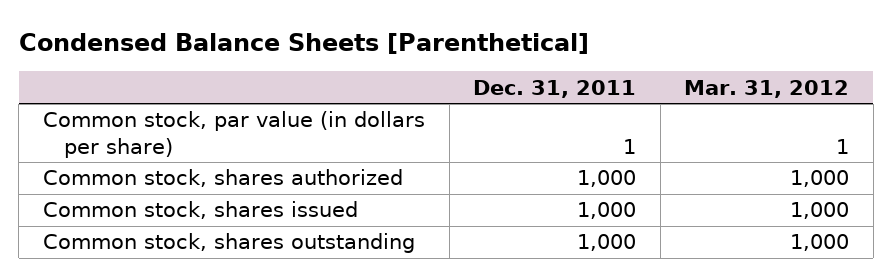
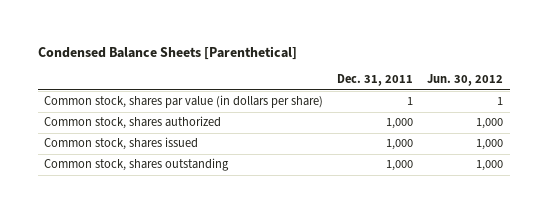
[684,79,850,98] Mar. 31, 2012 -> none
none -> [427,74,504,87] Jun. 30, 2012
[42,111,425,158] Common stock, par value (in dollars per share) -> [44,95,324,109] Common stock, shares par value (in dollars per share)

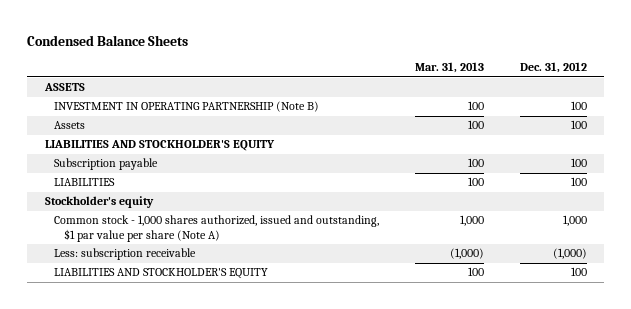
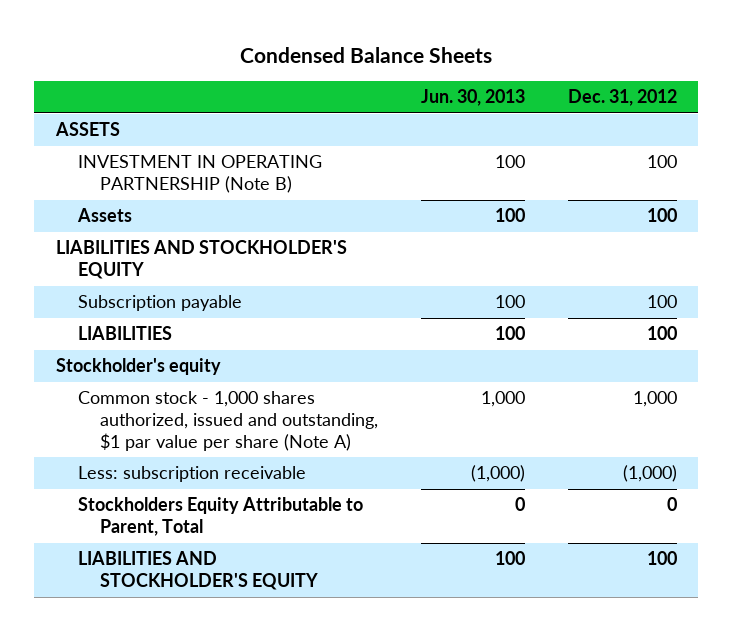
[414,62,484,74] Mar. 31, 2013 -> none
none -> [421,89,526,107] Jun. 30, 2013
none -> [78,497,364,537] Stockholders Equity Attributable to Parent, Total

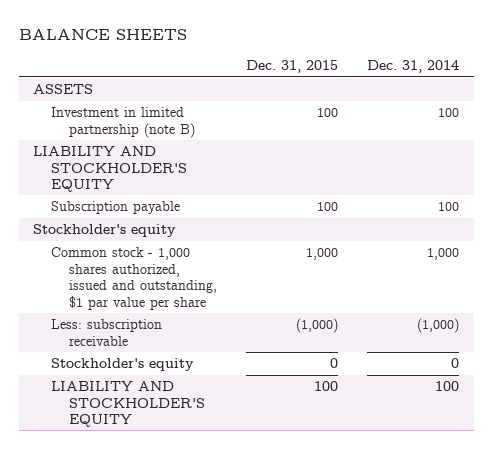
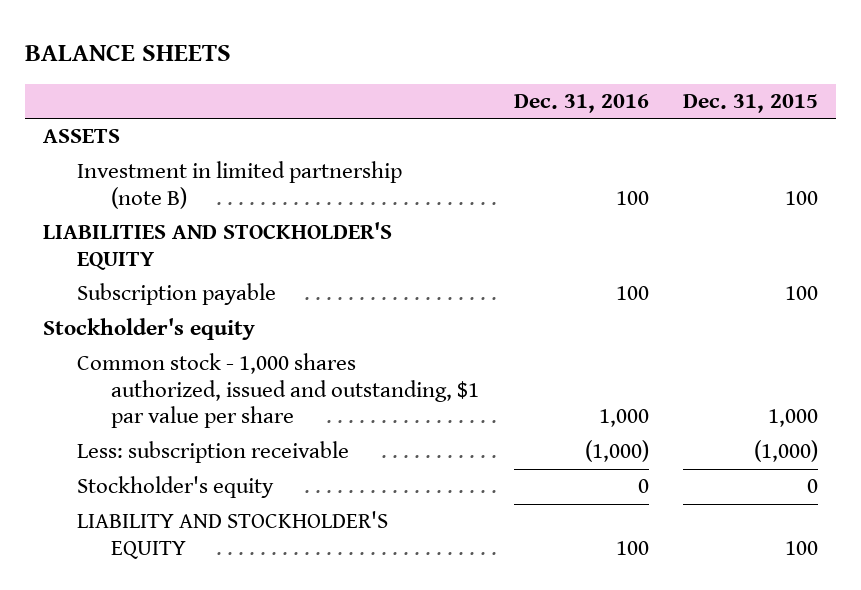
[367,60,460,74] Dec. 31, 2014 -> none
none -> [513,93,649,113] Dec. 31, 2016
[33,146,188,193] LIABILITY AND STOCKHOLDER'S EQUITY -> [42,222,392,270] LIABILITIES AND STOCKHOLDER'S EQUITY

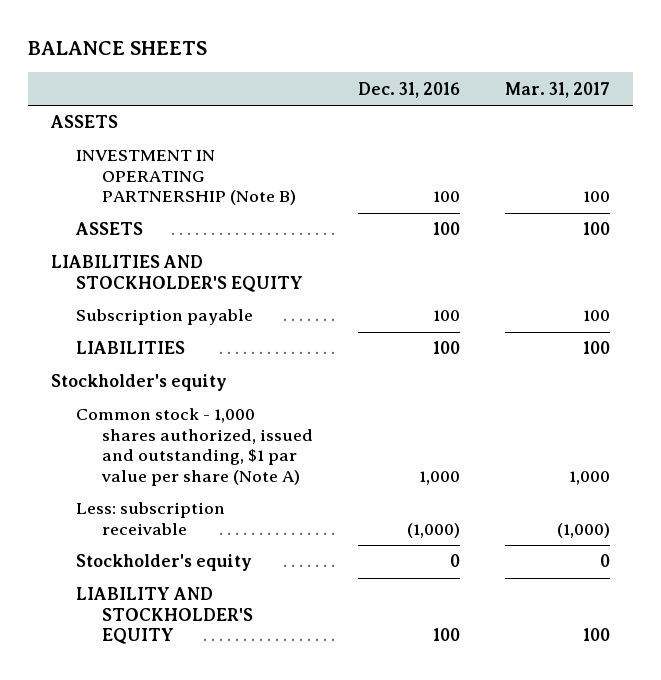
[683,93,819,113] Dec. 31, 2015 -> none
none -> [505,81,611,98] Mar. 31, 2017
[77,161,403,209] Investment in limited partnership (note B) -> [76,150,296,206] INVESTMENT IN OPERATING PARTNERSHIP (Note B)
none -> [75,222,144,236] ASSETS
none -> [76,341,186,355] LIABILITIES
[77,353,480,429] Common stock - 1,000 shares authorized, issued and outstanding, $1 par value per share -> [76,408,313,486] Common stock - 1,000 shares authorized, issued and outstanding, $1 par value per share (Note A)

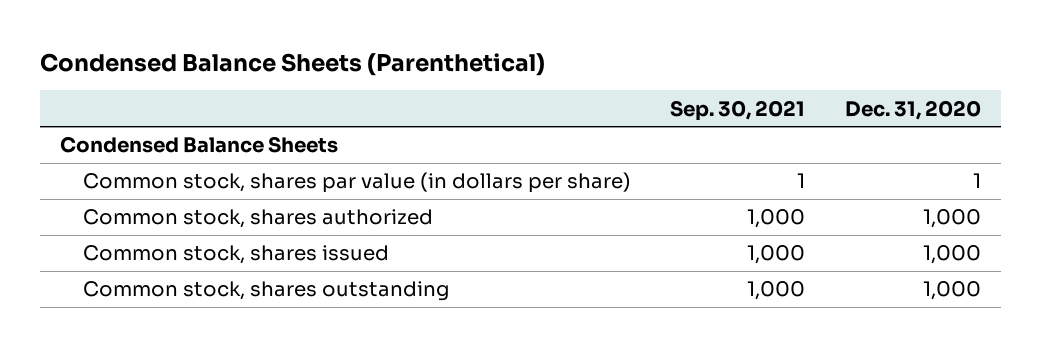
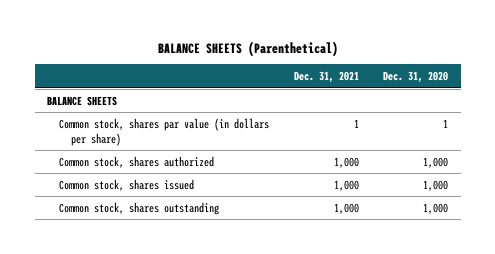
[39,52,545,76] Condensed Balance Sheets (Parenthetical) -> [157,40,338,57] BALANCE SHEETS (Parenthetical)
[670,99,806,121] Sep. 30, 2021 -> none
none -> [293,71,359,84] Dec. 31, 2021
[59,136,338,154] Condensed Balance Sheets -> [47,95,118,106] BALANCE SHEETS

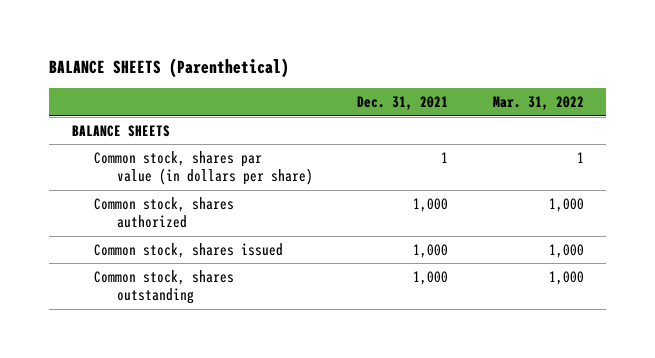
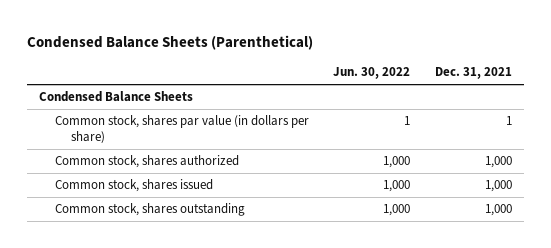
[49,57,290,78] BALANCE SHEETS (Parenthetical) -> [27,35,314,51] Condensed Balance Sheets (Parenthetical)
[492,96,584,111] Mar. 31, 2022 -> none
none -> [333,67,411,80] Jun. 30, 2022
[71,125,170,138] BALANCE SHEETS -> [39,91,194,103] Condensed Balance Sheets

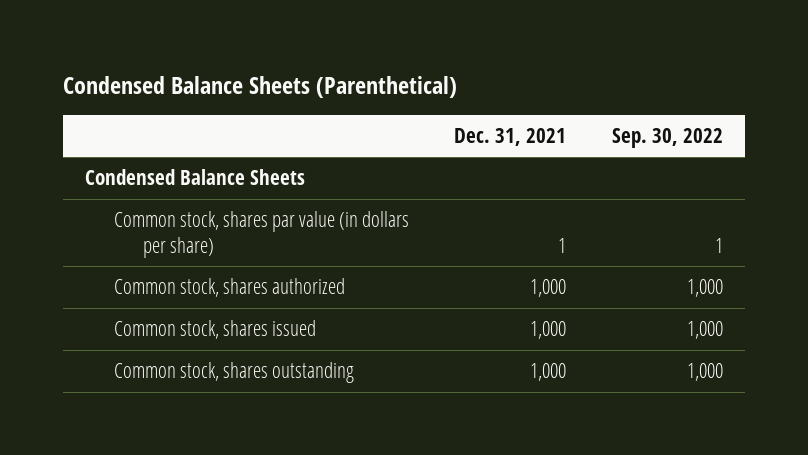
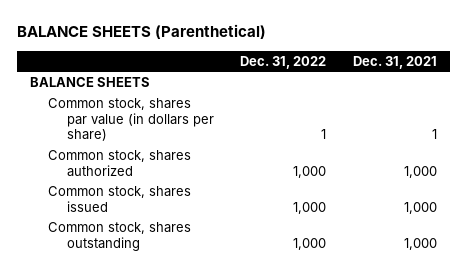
[62,76,457,99] Condensed Balance Sheets (Parenthetical) -> [16,24,266,40] BALANCE SHEETS (Parenthetical)
[611,127,723,148] Sep. 30, 2022 -> none
none -> [240,55,327,69] Dec. 31, 2022
[85,169,306,186] Condensed Balance Sheets -> [30,77,151,88] BALANCE SHEETS

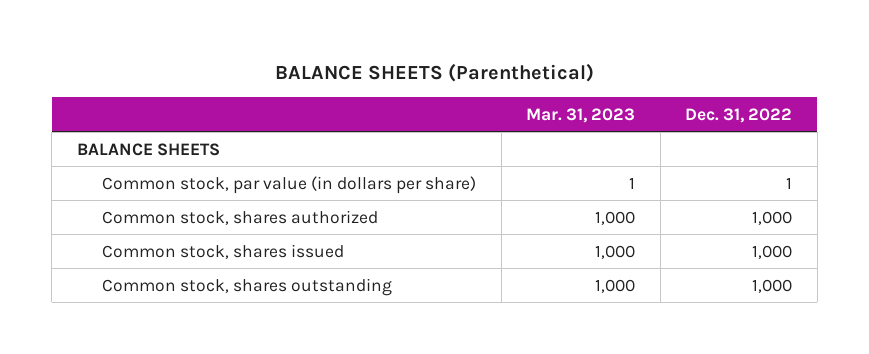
[352,55,437,69] Dec. 31, 2021 -> none
none -> [526,107,636,123] Mar. 31, 2023
[48,98,214,142] Common stock, shares par value (in dollars per share) -> [102,175,477,194] Common stock, par value (in dollars per share)

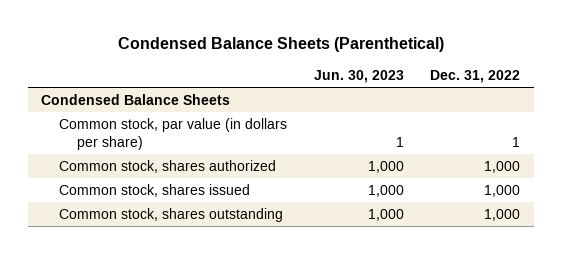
[274,63,594,83] BALANCE SHEETS (Parenthetical) -> [117,37,444,53] Condensed Balance Sheets (Parenthetical)
[526,107,636,123] Mar. 31, 2023 -> none
none -> [313,70,404,84] Jun. 30, 2023
[76,142,220,156] BALANCE SHEETS -> [40,93,230,105] Condensed Balance Sheets

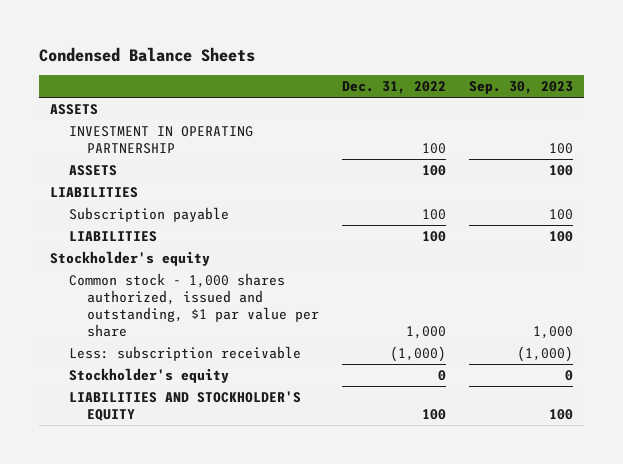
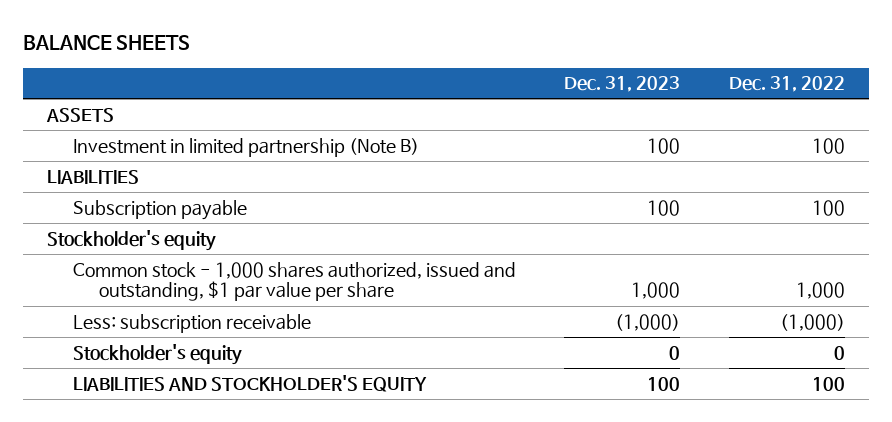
[38,46,255,62] Condensed Balance Sheets -> [22,34,190,50] BALANCE SHEETS
[468,81,573,95] Sep. 30, 2023 -> none
none -> [564,76,681,93] Dec. 31, 2023
[68,165,117,177] ASSETS -> none
[68,126,253,155] INVESTMENT IN OPERATING PARTNERSHIP -> [73,137,420,157] Investment in limited partnership (Note B)
[68,231,157,243] LIABILITIES -> none

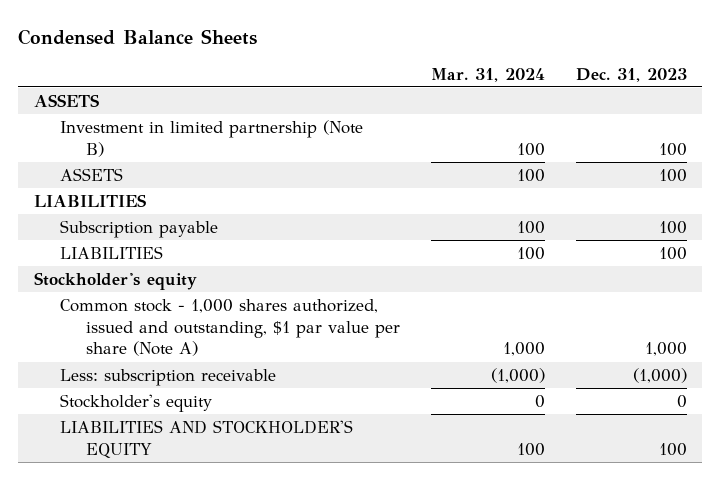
[22,34,190,50] BALANCE SHEETS -> [18,29,258,46] Condensed Balance Sheets
[728,76,845,93] Dec. 31, 2022 -> none
none -> [430,67,545,82] Mar. 31, 2024
none -> [59,167,123,181] ASSETS
none -> [59,245,163,259] LIABILITIES
[73,261,517,302] Common stock - 1,000 shares authorized, issued and outstanding, $1 par value per share -> [59,298,400,357] Common stock - 1,000 shares authorized, issued and outstanding, $1 par value per share (Note A)

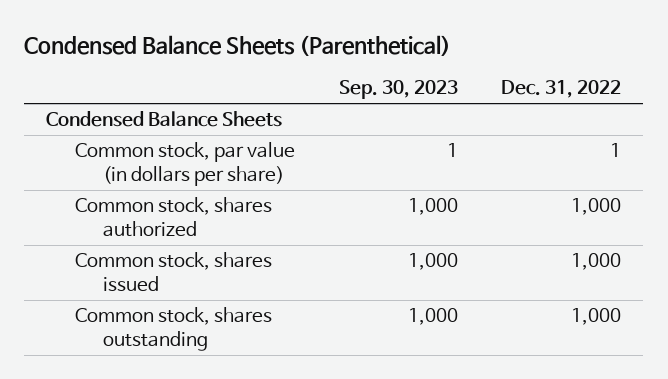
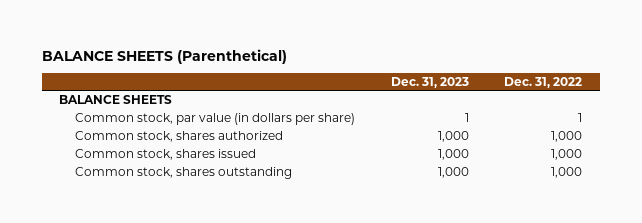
[24,35,452,57] Condensed Balance Sheets (Parenthetical) -> [41,48,287,64] BALANCE SHEETS (Parenthetical)
[338,80,458,100] Sep. 30, 2023 -> none
none -> [390,76,469,88] Dec. 31, 2023
[46,111,283,128] Condensed Balance Sheets -> [59,95,173,105] BALANCE SHEETS

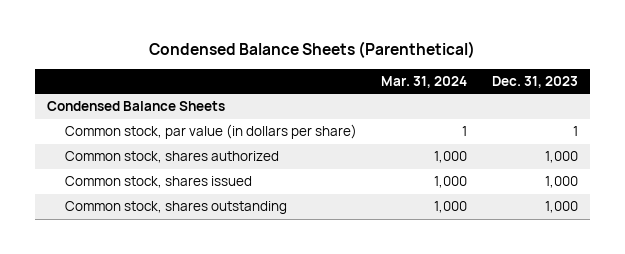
[41,48,287,64] BALANCE SHEETS (Parenthetical) -> [149,41,476,59] Condensed Balance Sheets (Parenthetical)
[504,76,583,88] Dec. 31, 2022 -> none
none -> [381,75,468,88] Mar. 31, 2024
[59,95,173,105] BALANCE SHEETS -> [47,101,226,112] Condensed Balance Sheets

